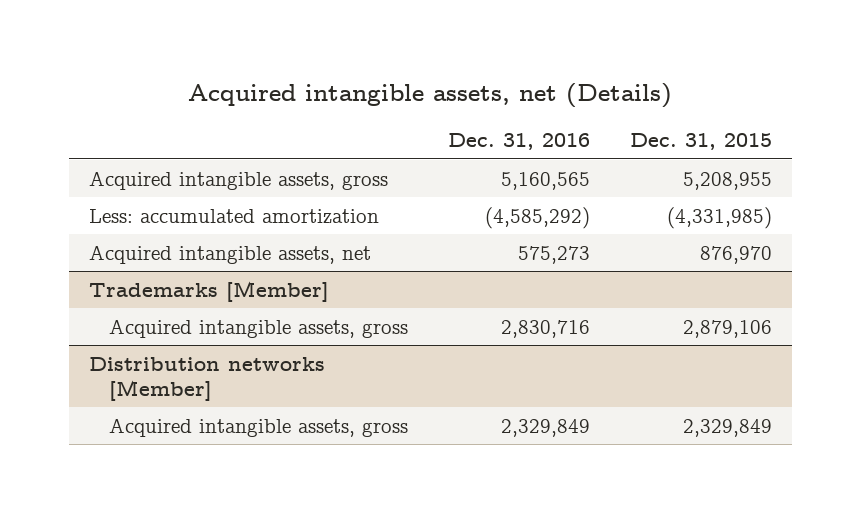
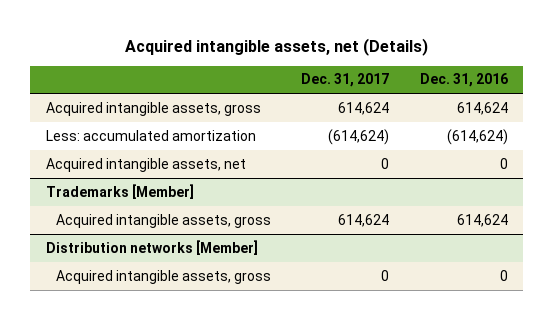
[630,133,773,151] Dec. 31, 2015 -> none
none -> [301,73,390,88] Dec. 31, 2017
[500,171,590,190] 5,160,565 -> [456,101,508,115] 614,624
[484,206,590,229] (4,585,292) -> [446,128,508,145] (614,624)
[517,245,590,264] 575,273 -> [499,157,508,169] 0
[500,319,590,338] 2,830,716 -> [456,213,508,227] 614,624
[500,418,590,437] 2,329,849 -> [499,269,508,281] 0

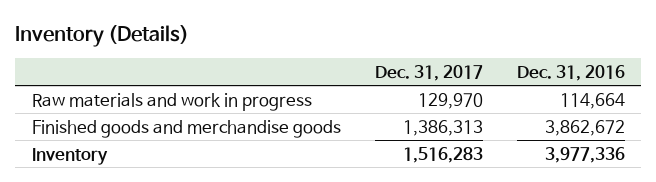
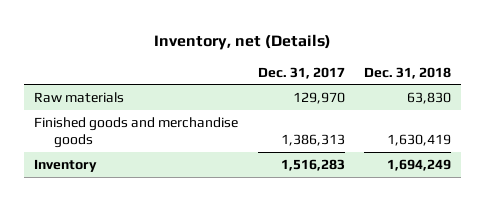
[14,25,189,48] Inventory (Details) -> [153,33,331,50] Inventory, net (Details)
[516,64,625,81] Dec. 31, 2016 -> none
none -> [364,66,452,79] Dec. 31, 2018
[31,92,312,111] Raw materials and work in progress -> [34,91,125,103] Raw materials

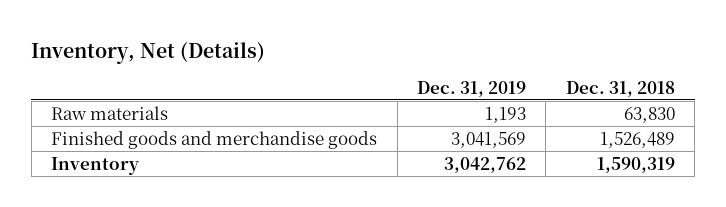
[153,33,331,50] Inventory, net (Details) -> [31,41,266,64] Inventory, Net (Details)
[257,66,345,79] Dec. 31, 2017 -> none
none -> [416,80,526,97] Dec. 31, 2019
[387,134,452,147] 1,630,419 -> [599,131,675,148] 1,526,489
[387,158,452,171] 1,694,249 -> [596,156,675,173] 1,590,319

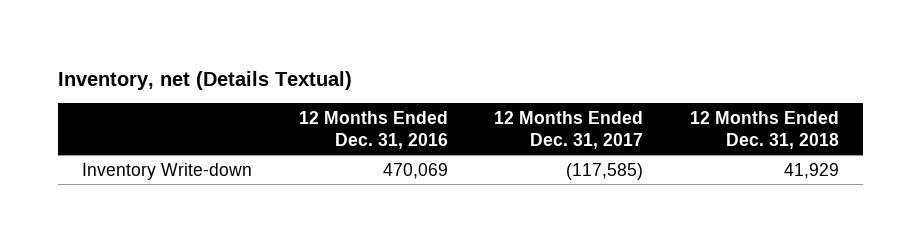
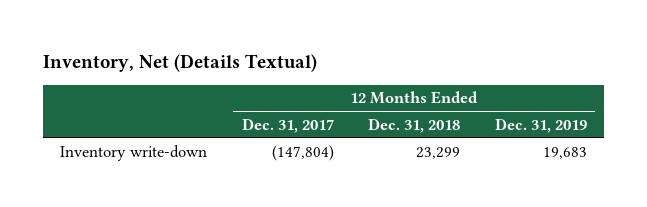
[58,70,353,90] Inventory, net (Details Textual) -> [42,54,317,73] Inventory, Net (Details Textual)
[298,110,448,149] 12 Months Ended Dec. 31, 2016 -> none
none -> [494,117,587,133] Dec. 31, 2019
[81,162,252,180] Inventory Write-down -> [59,144,207,161] Inventory write-down
[566,162,644,180] (117,585) -> [271,144,334,161] (147,804)
[784,162,840,179] 41,929 -> [416,146,461,159] 23,299

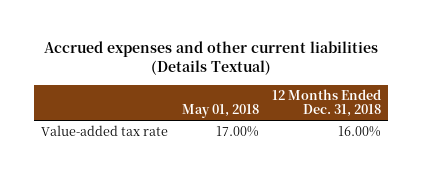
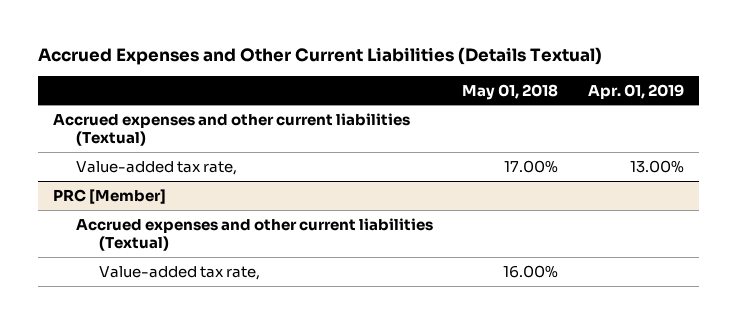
[44,41,379,76] Accrued expenses and other current liabilities (Details Textual) -> [37,46,602,65] Accrued Expenses and Other Current Liabilities (Details Textual)
[272,88,382,118] 12 Months Ended Dec. 31, 2018 -> none
none -> [588,83,685,99] Apr. 01, 2019
none -> [52,112,410,147] Accrued expenses and other current liabilities (Textual)
[40,125,168,137] Value-added tax rate -> [75,160,237,175] Value-added tax rate,
none -> [52,188,166,204] PRC [Member]
none -> [75,217,433,252] Accrued expenses and other current liabilities (Textual)
none -> [98,265,260,280] Value-added tax rate,

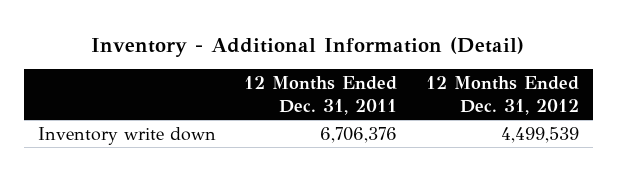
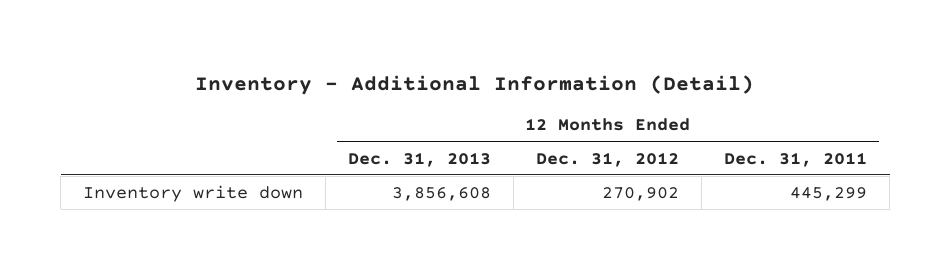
none -> [348,151,492,167] Dec. 31, 2013
[320,126,398,143] 6,706,376 -> [790,187,868,202] 445,299
[500,126,579,143] 4,499,539 -> [602,187,680,202] 270,902

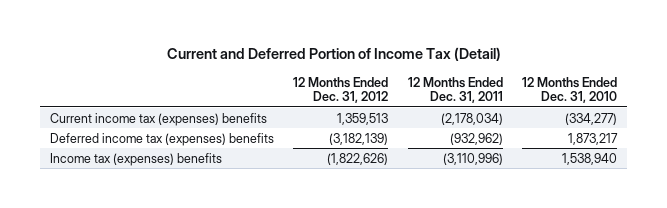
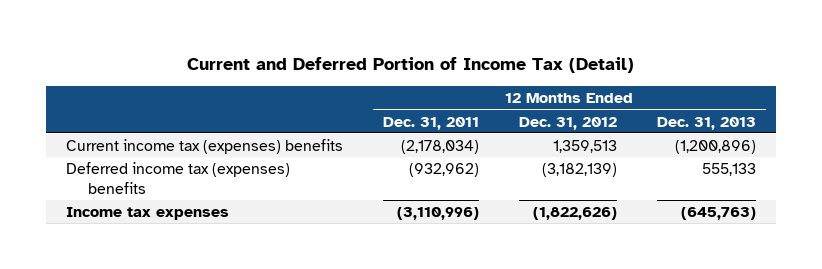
[522,76,618,104] 12 Months Ended Dec. 31, 2010 -> none
none -> [657,116,757,130] Dec. 31, 2013
[49,152,222,166] Income tax (expenses) benefits -> [65,207,229,221] Income tax expenses

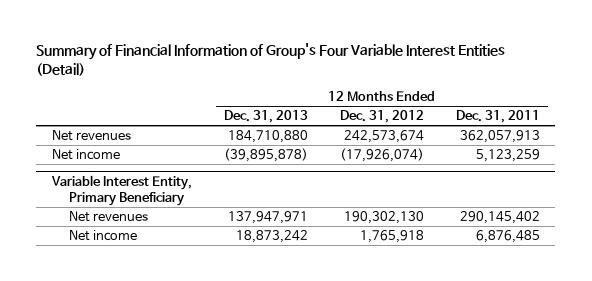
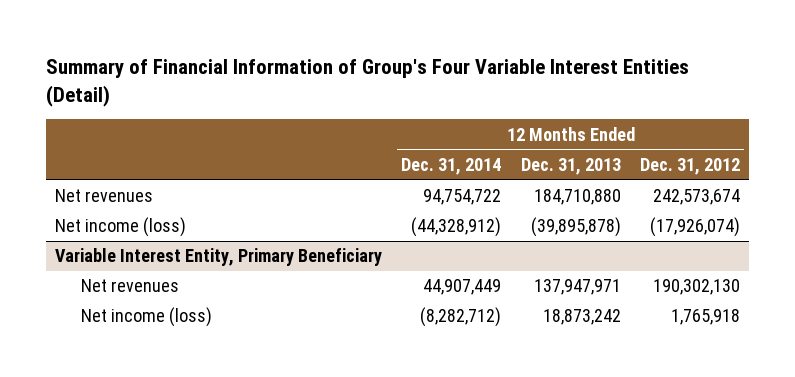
[455,110,540,124] Dec. 31, 2011 -> none
none -> [401,158,502,176] Dec. 31, 2014
[52,149,121,161] Net income -> [55,217,187,238] Net income (loss)
[69,230,138,242] Net income -> [80,307,212,328] Net income (loss)

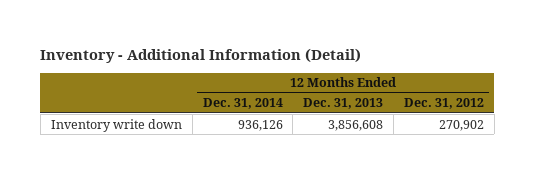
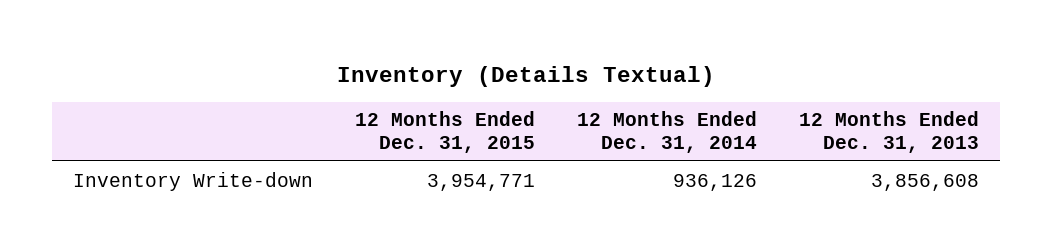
[40,48,362,64] Inventory - Additional Information (Detail) -> [336,66,715,88] Inventory (Details Textual)
[404,98,485,110] Dec. 31, 2012 -> none
none -> [354,111,535,153] 12 Months Ended Dec. 31, 2015
[50,118,182,132] Inventory write down -> [73,171,314,191] Inventory Write-down

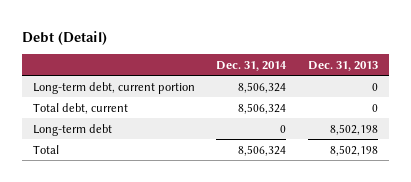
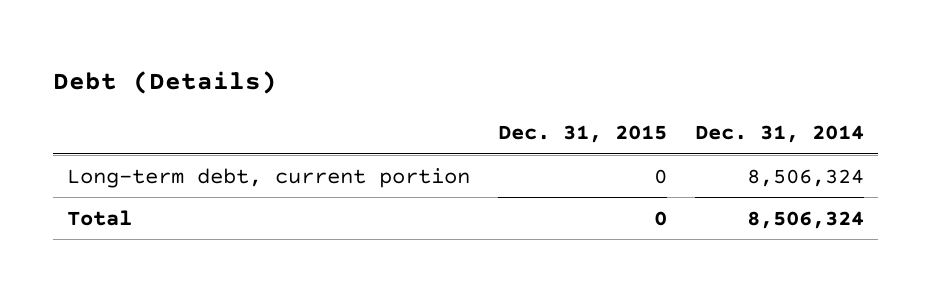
[22,30,108,45] Debt (Detail) -> [53,70,278,94] Debt (Details)
[307,60,378,71] Dec. 31, 2013 -> none
none -> [498,125,668,144] Dec. 31, 2015
[32,102,128,114] Total debt, current -> none
[32,123,112,136] Long-term debt -> none

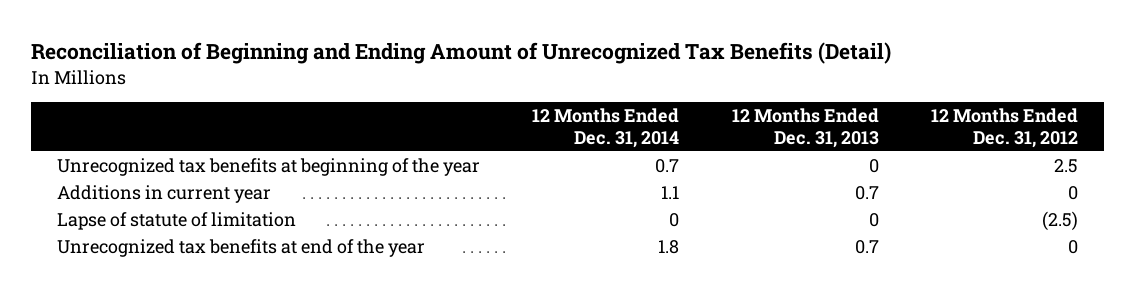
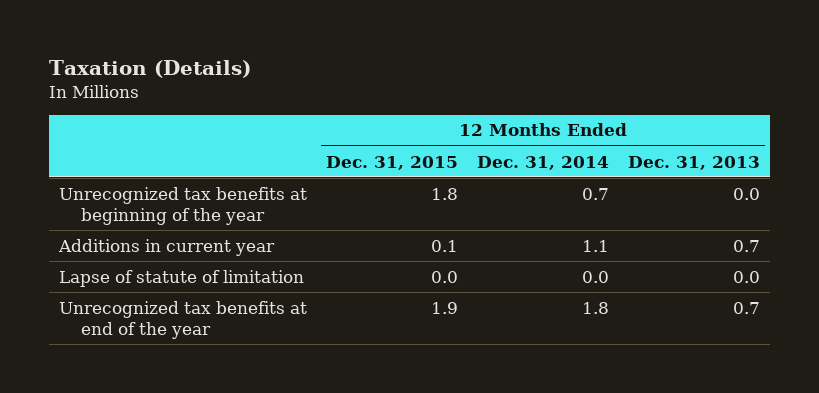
[31,42,892,65] Reconciliation of Beginning and Ending Amount of Unrecognized Tax Benefits (Detail) -> [49,60,252,79] Taxation (Details)
[931,107,1079,148] 12 Months Ended Dec. 31, 2012 -> none
none -> [326,155,459,170] Dec. 31, 2015
[868,159,879,174] 0 -> [733,187,761,200] 0.0
[669,213,680,228] 0 -> [582,270,610,283] 0.0
[868,213,879,228] 0 -> [733,270,761,283] 0.0

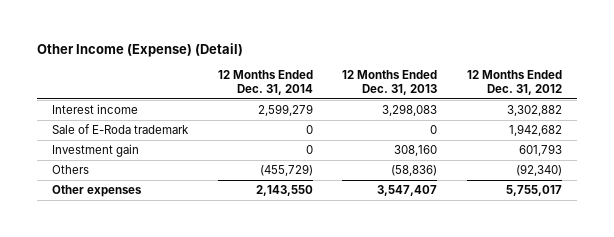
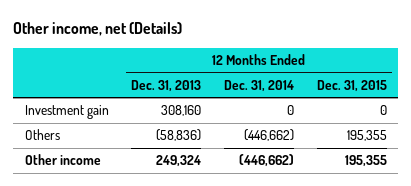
[36,43,243,58] Other Income (Expense) (Detail) -> [13,22,183,37] Other income, net (Details)
[467,70,563,96] 12 Months Ended Dec. 31, 2012 -> none
none -> [316,79,387,92] Dec. 31, 2015
[51,103,138,114] Interest income -> none
[51,123,189,134] Sale of E-Roda trademark -> none
[259,163,313,176] (455,729) -> [243,129,294,142] (446,662)
[51,184,142,197] Other expenses -> [24,154,101,166] Other income
[255,184,313,196] 2,143,550 -> [238,154,294,168] (446,662)
[377,184,438,196] 3,547,407 -> [156,155,202,168] 249,324

